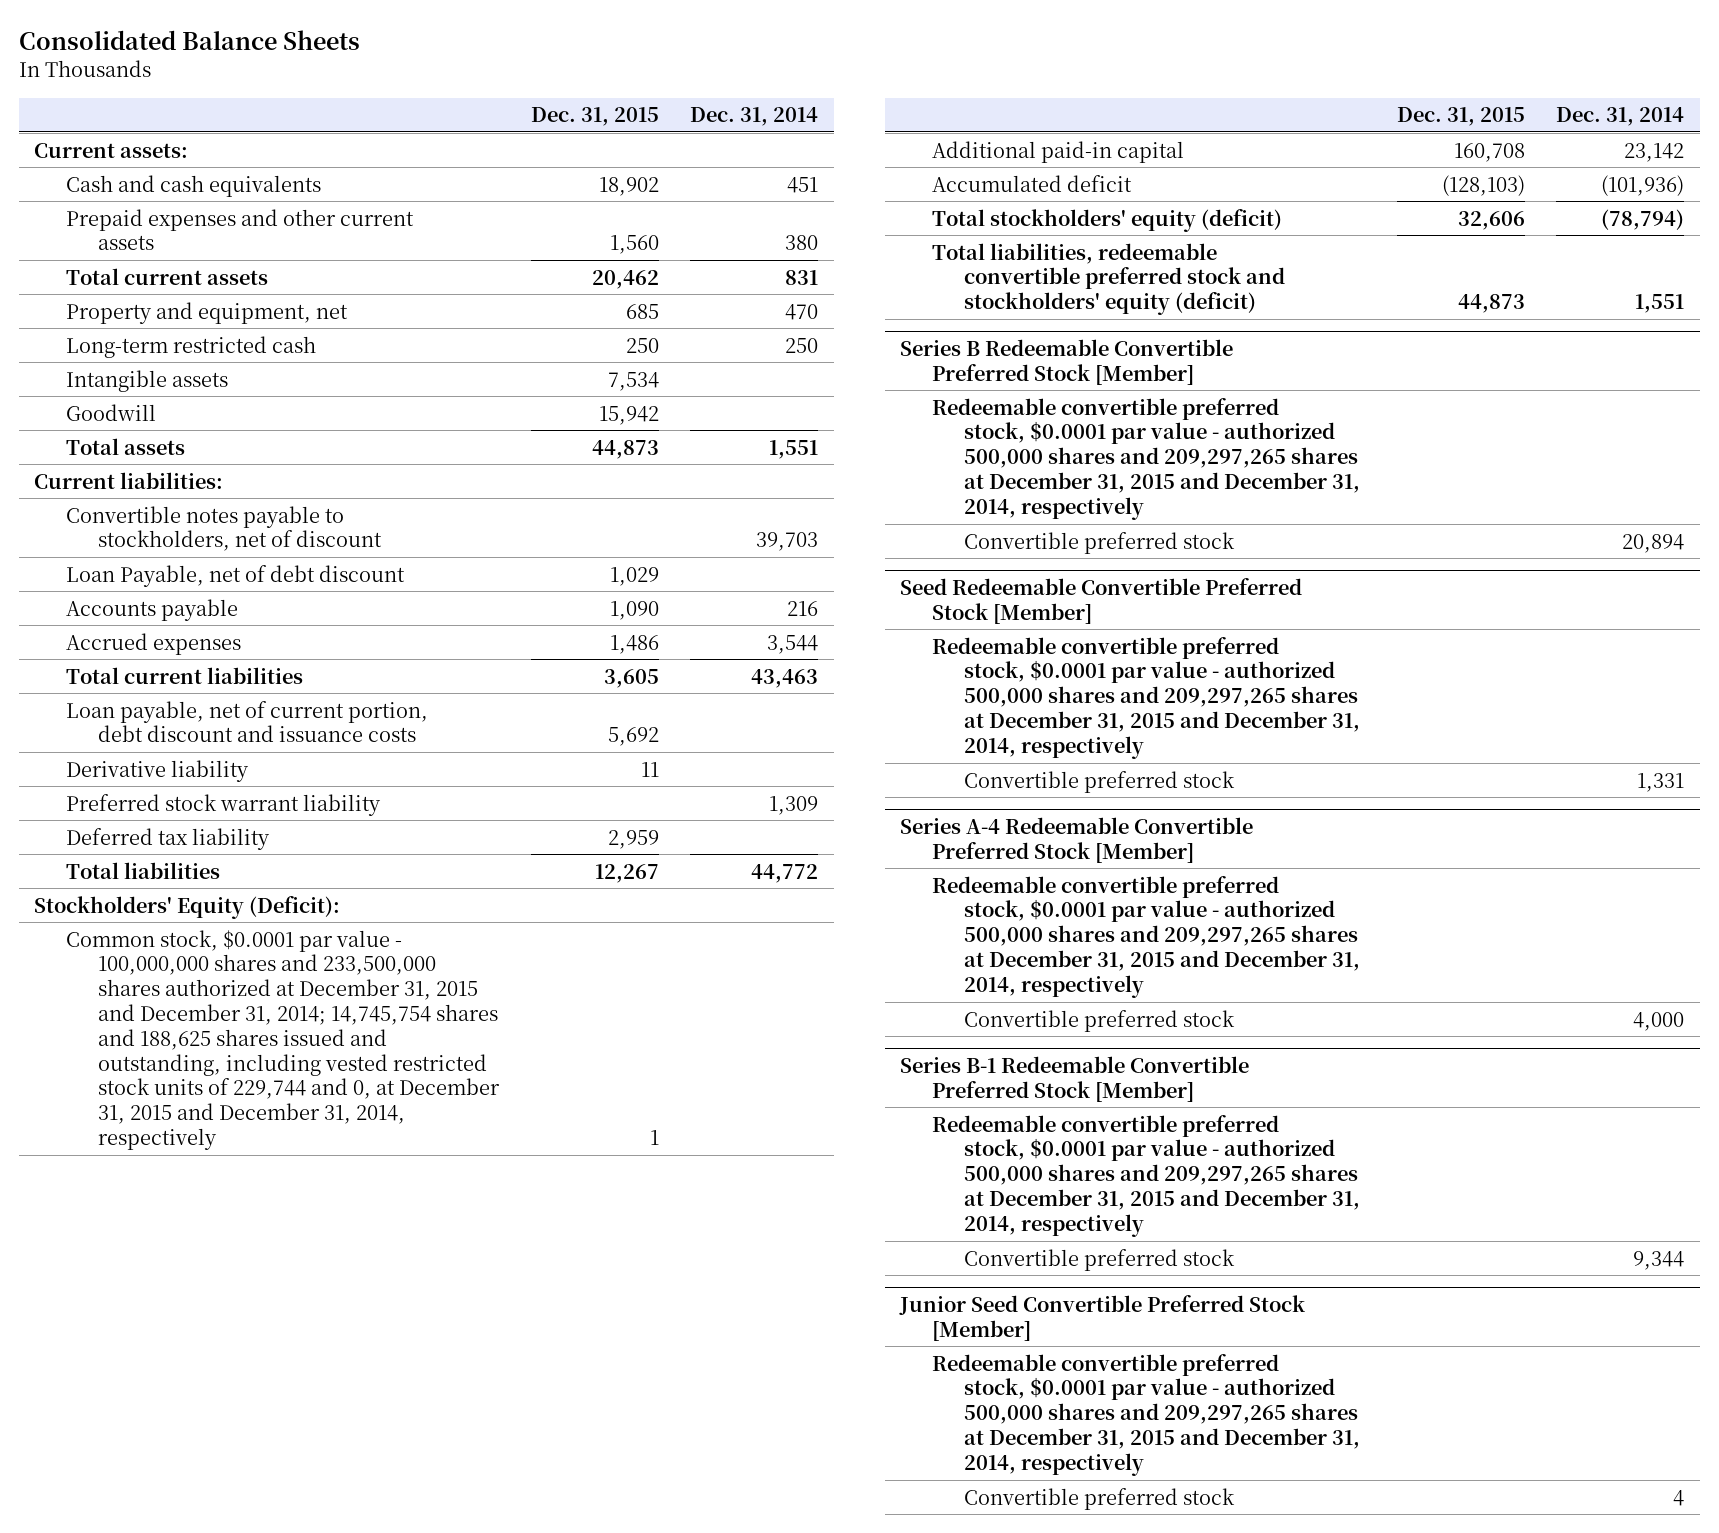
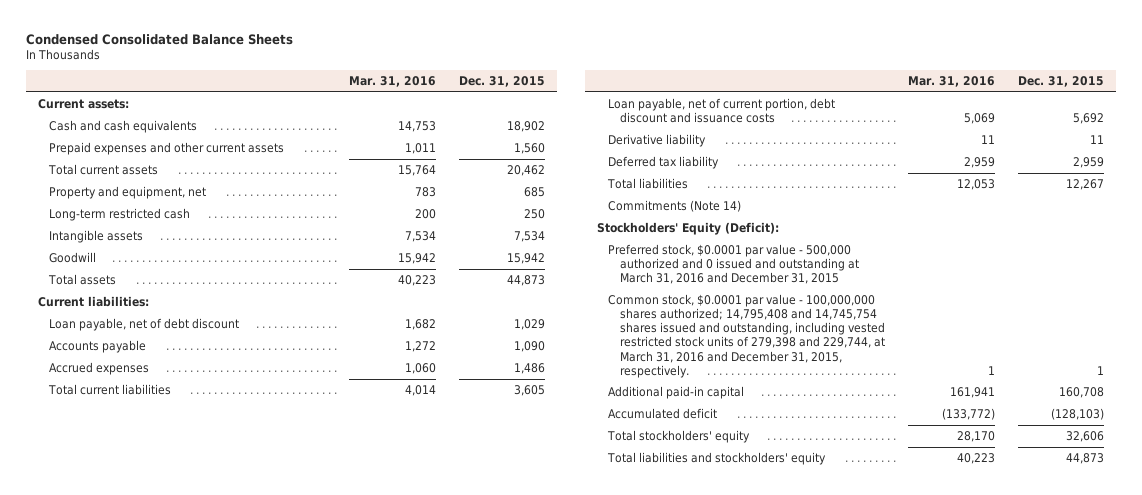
[18,30,360,51] Consolidated Balance Sheets -> [26,33,294,45] Condensed Consolidated Balance Sheets
[690,107,819,127] Dec. 31, 2014 -> none
none -> [348,76,436,88] Mar. 31, 2016
[66,505,383,552] Convertible notes payable to stockholders, net of discount -> none
[66,564,406,587] Loan Payable, net of debt discount -> [49,317,240,331] Loan payable, net of debt discount
[66,793,382,816] Preferred stock warrant liability -> none
none -> [608,199,742,212] Commitments (Note 14)
none -> [608,243,859,285] Preferred stock, $0.0001 par value - 500,000 authorized and 0 issued and outstanding at March 31, 2016 and December 31, 2015
[66,929,501,1150] Common stock, $0.0001 par value - 100,000,000 shares and 233,500,000 shares authorized at December 31, 2015 and December 31, 2014; 14,745,754 shares and 188,625 shares issued and outstanding, including vested restricted stock units of 229,744 and 0, at December 31, 2015 and December 31, 2014, respectively -> [608,293,885,378] Common stock, $0.0001 par value - 100,000,000 shares authorized; 14,795,408 and 14,745,754 shares issued and outstanding, including vested restricted stock units of 279,398 and 229,744, at March 31, 2016 and December 31, 2015, respectively.
[900,338,1234,385] Series B Redeemable Convertible Preferred Stock [Member] -> none
[932,397,1361,520] Redeemable convertible preferred stock, $0.0001 par value - authorized 500,000 shares and 209,297,265 shares at December 31, 2015 and December 31, 2014, respectively -> none
[964,531,1236,554] Convertible preferred stock -> none
[900,577,1303,624] Seed Redeemable Convertible Preferred Stock [Member] -> none
[932,636,1361,759] Redeemable convertible preferred stock, $0.0001 par value - authorized 500,000 shares and 209,297,265 shares at December 31, 2015 and December 31, 2014, respectively -> none
[964,770,1236,793] Convertible preferred stock -> none
[900,816,1254,863] Series A-4 Redeemable Convertible Preferred Stock [Member] -> none
[932,875,1361,998] Redeemable convertible preferred stock, $0.0001 par value - authorized 500,000 shares and 209,297,265 shares at December 31, 2015 and December 31, 2014, respectively -> none
[964,1009,1236,1032] Convertible preferred stock -> none
[900,1055,1250,1102] Series B-1 Redeemable Convertible Preferred Stock [Member] -> none
[932,1114,1361,1237] Redeemable convertible preferred stock, $0.0001 par value - authorized 500,000 shares and 209,297,265 shares at December 31, 2015 and December 31, 2014, respectively -> none
[964,1248,1236,1271] Convertible preferred stock -> none
[899,1294,1306,1341] Junior Seed Convertible Preferred Stock [Member] -> none
[932,1353,1361,1476] Redeemable convertible preferred stock, $0.0001 par value - authorized 500,000 shares and 209,297,265 shares at December 31, 2015 and December 31, 2014, respectively -> none
[964,1487,1236,1510] Convertible preferred stock -> none
[932,208,1283,232] Total stockholders' equity (deficit) -> [607,429,751,443] Total stockholders' equity
[932,242,1286,316] Total liabilities, redeemable convertible preferred stock and stockholders' equity (deficit) -> [607,451,827,465] Total liabilities and stockholders' equity

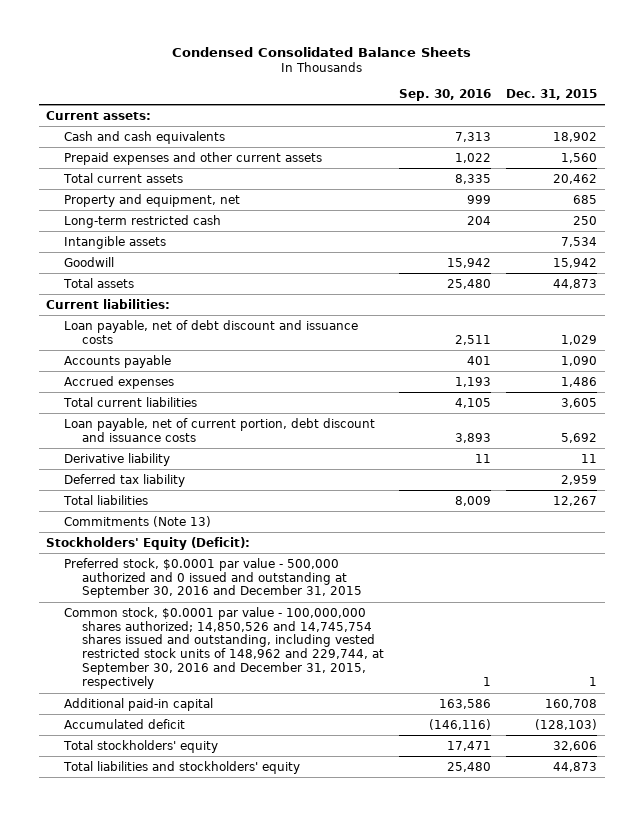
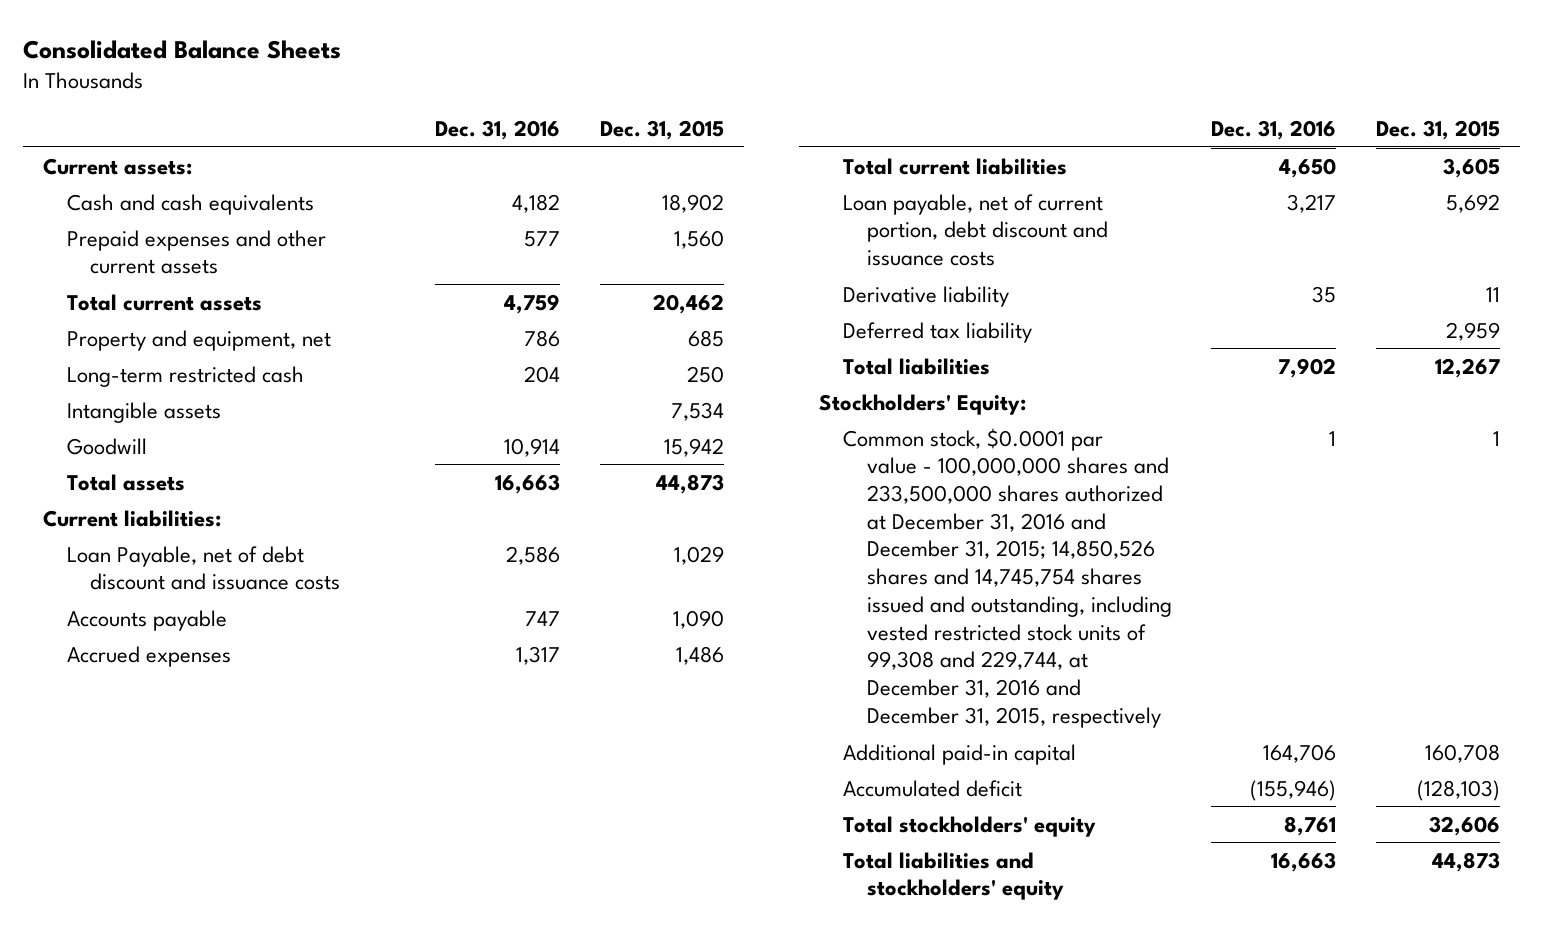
[171,46,471,57] Condensed Consolidated Balance Sheets -> [23,39,342,59] Consolidated Balance Sheets
[399,88,492,101] Sep. 30, 2016 -> none
none -> [435,119,561,140] Dec. 31, 2016
[64,319,359,344] Loan payable, net of debt discount and issuance costs -> [66,545,341,591] Loan Payable, net of debt discount and issuance costs
[64,515,212,527] Commitments (Note 13) -> none
[64,557,363,599] Preferred stock, $0.0001 par value - 500,000 authorized and 0 issued and outstanding at September 30, 2016 and December 31, 2015 -> none
[46,536,251,550] Stockholders' Equity (Deficit): -> [819,393,1027,415] Stockholders' Equity:
[64,606,385,690] Common stock, $0.0001 par value - 100,000,000 shares authorized; 14,850,526 and 14,745,754 shares issued and outstanding, including vested restricted stock units of 148,962 and 229,744, at September 30, 2016 and December 31, 2015, respectively -> [842,427,1172,728] Common stock, $0.0001 par value - 100,000,000 shares and 233,500,000 shares authorized at December 31, 2016 and December 31, 2015; 14,850,526 shares and 14,745,754 shares issued and outstanding, including vested restricted stock units of 99,308 and 229,744, at December 31, 2016 and December 31, 2015, respectively

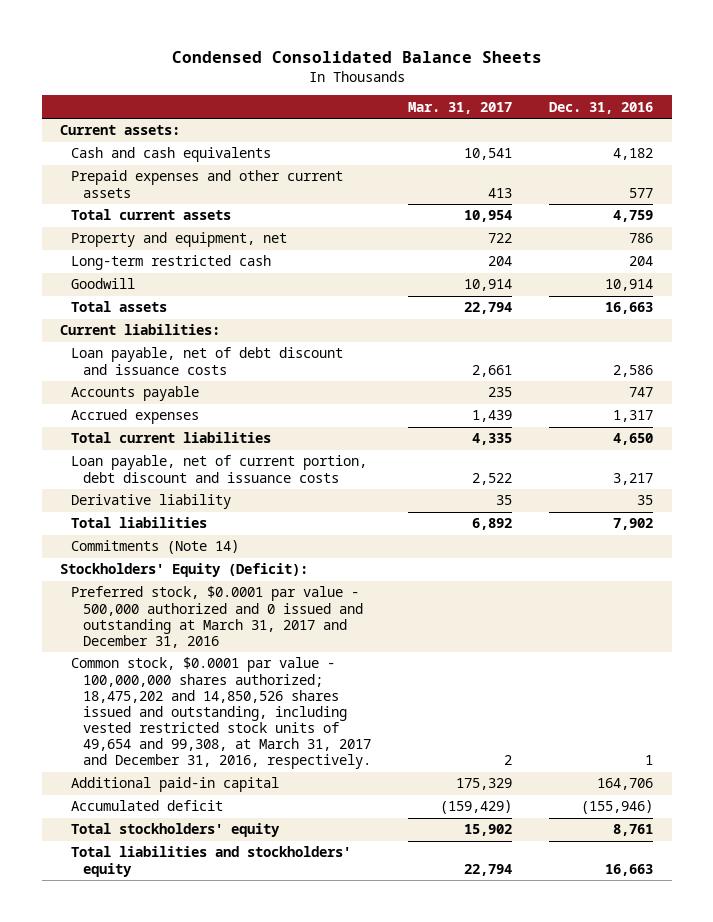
[23,39,342,59] Consolidated Balance Sheets -> [171,51,542,64] Condensed Consolidated Balance Sheets
[599,119,724,140] Dec. 31, 2015 -> none
none -> [407,101,512,114] Mar. 31, 2017
[66,401,221,423] Intangible assets -> none
[66,545,341,591] Loan Payable, net of debt discount and issuance costs -> [71,347,344,375] Loan payable, net of debt discount and issuance costs
[842,321,1032,343] Deferred tax liability -> none
none -> [71,540,240,555] Commitments (Note 14)
[819,393,1027,415] Stockholders' Equity: -> [60,563,309,578] Stockholders' Equity (Deficit):
none -> [71,586,363,648] Preferred stock, $0.0001 par value - 500,000 authorized and 0 issued and outstanding at March 31, 2017 and December 31, 2016
[842,427,1172,728] Common stock, $0.0001 par value - 100,000,000 shares and 233,500,000 shares authorized at December 31, 2016 and December 31, 2015; 14,850,526 shares and 14,745,754 shares issued and outstanding, including vested restricted stock units of 99,308 and 229,744, at December 31, 2016 and December 31, 2015, respectively -> [71,657,371,770] Common stock, $0.0001 par value - 100,000,000 shares authorized; 18,475,202 and 14,850,526 shares issued and outstanding, including vested restricted stock units of 49,654 and 99,308, at March 31, 2017 and December 31, 2016, respectively.

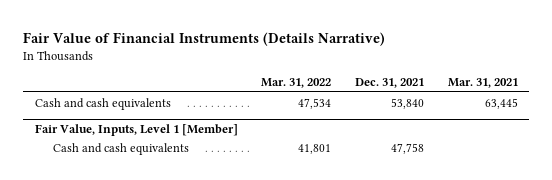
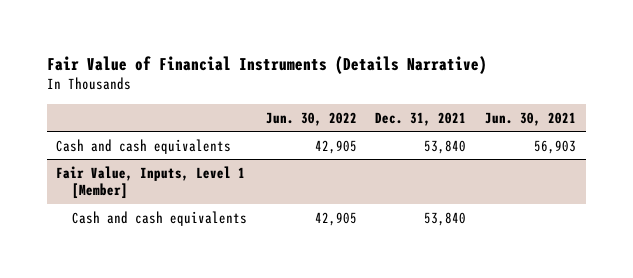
[261,78,332,89] Mar. 31, 2022 -> none
[447,78,518,89] Mar. 31, 2021 -> none
none -> [265,111,357,126] Jun. 30, 2022
none -> [485,111,577,126] Jun. 30, 2021
[391,142,425,154] 47,758 -> [424,211,467,226] 53,840

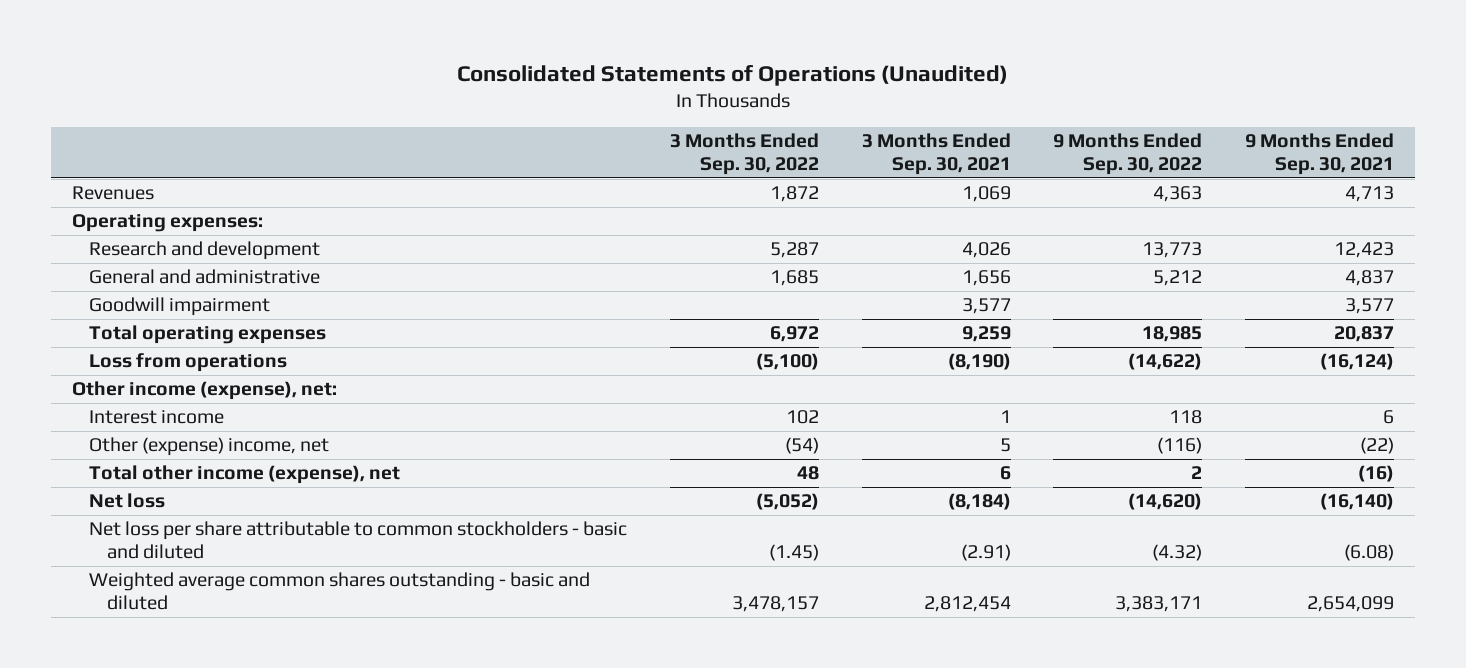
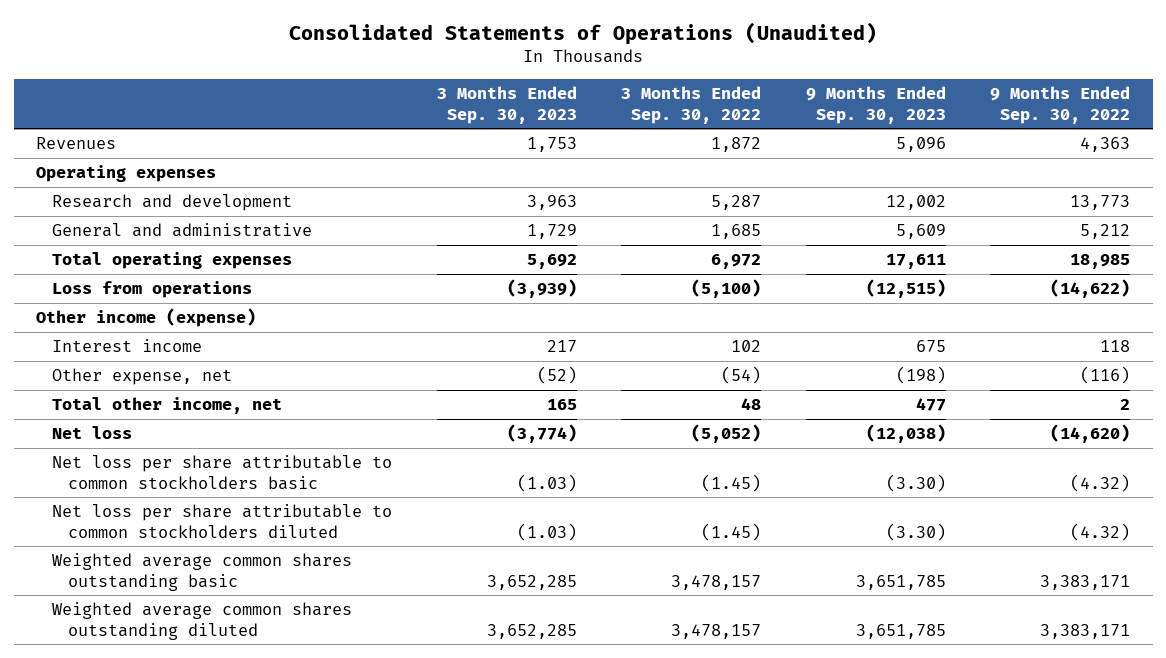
[861,133,1011,176] 3 Months Ended Sep. 30, 2021 -> none
[1245,133,1395,176] 9 Months Ended Sep. 30, 2021 -> none
none -> [436,86,577,124] 3 Months Ended Sep. 30, 2023
none -> [805,86,946,124] 9 Months Ended Sep. 30, 2023
[72,214,264,233] Operating expenses: -> [35,165,216,183] Operating expenses
[89,297,271,317] Goodwill impairment -> none
[72,381,338,401] Other income (expense), net: -> [35,308,256,328] Other income (expense)
[89,437,330,457] Other (expense) income, net -> [52,368,233,386] Other expense, net
[89,465,401,485] Total other income (expense), net -> [52,397,283,415] Total other income, net
[89,521,628,560] Net loss per share attributable to common stockholders - basic and diluted -> [52,455,393,490] Net loss per share attributable to common stockholders basic
none -> [52,504,393,538] Net loss per share attributable to common stockholders diluted
[89,572,591,611] Weighted average common shares outstanding - basic and diluted -> [52,553,353,591] Weighted average common shares outstanding basic
none -> [52,602,353,640] Weighted average common shares outstanding diluted

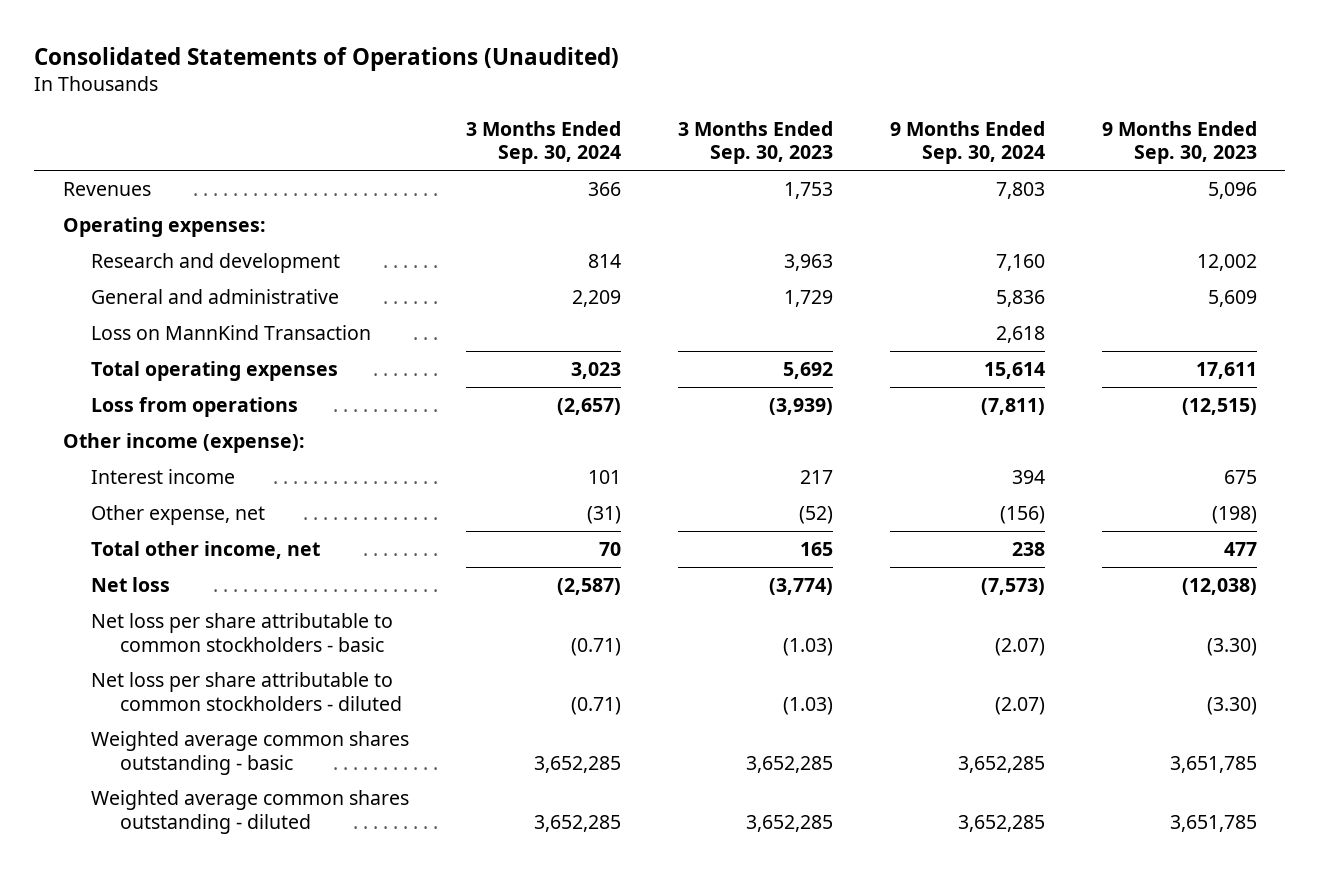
[621,86,762,124] 3 Months Ended Sep. 30, 2022 -> none
[990,86,1131,124] 9 Months Ended Sep. 30, 2022 -> none
none -> [466,120,622,165] 3 Months Ended Sep. 30, 2024
none -> [889,120,1045,165] 9 Months Ended Sep. 30, 2024
[35,165,216,183] Operating expenses -> [62,217,266,238] Operating expenses:
none -> [91,325,372,341] Loss on MannKind Transaction
[35,308,256,328] Other income (expense) -> [62,433,305,454] Other income (expense):
[52,455,393,490] Net loss per share attributable to common stockholders basic -> [91,613,394,652] Net loss per share attributable to common stockholders - basic
[52,504,393,538] Net loss per share attributable to common stockholders diluted -> [91,672,402,711] Net loss per share attributable to common stockholders - diluted
[52,553,353,591] Weighted average common shares outstanding basic -> [91,731,410,775] Weighted average common shares outstanding - basic
[52,602,353,640] Weighted average common shares outstanding diluted -> [91,790,410,834] Weighted average common shares outstanding - diluted

